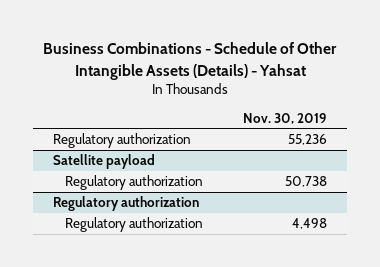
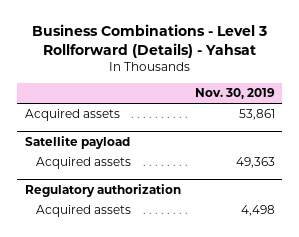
[43,42,338,80] Business Combinations - Schedule of Other Intangible Assets (Details) - Yahsat -> [31,24,267,58] Business Combinations - Level 3 Rollforward (Details) - Yahsat
[53,133,192,149] Regulatory authorization -> none
none -> [24,109,120,122] Acquired assets
[64,175,203,191] Regulatory authorization -> none
none -> [35,157,131,170] Acquired assets
[64,217,203,233] Regulatory authorization -> [35,205,131,218] Acquired assets

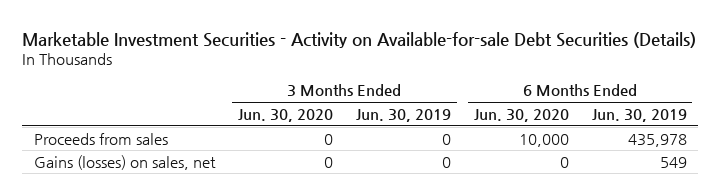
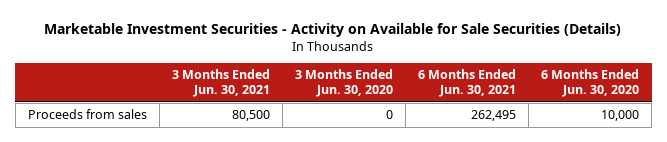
[22,31,697,48] Marketable Investment Securities - Activity on Available-for-sale Debt Securities (Details) -> [44,23,622,38] Marketable Investment Securities - Activity on Available for Sale Securities (Details)
[355,108,451,122] Jun. 30, 2019 -> none
[591,108,687,122] Jun. 30, 2019 -> none
none -> [171,69,270,98] 3 Months Ended Jun. 30, 2021
none -> [417,69,516,98] 6 Months Ended Jun. 30, 2021
[33,154,216,170] Gains (losses) on sales, net -> none

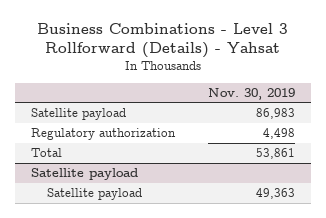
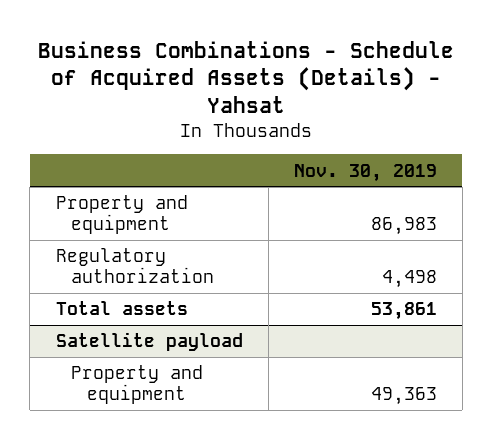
[36,22,288,59] Business Combinations - Level 3 Rollforward (Details) - Yahsat -> [38,40,455,113] Business Combinations - Schedule of Acquired Assets (Details) - Yahsat
[30,108,126,121] Satellite payload -> [55,195,188,235] Property and equipment
[30,148,62,158] Total -> [55,301,188,316] Total assets
[47,188,143,201] Satellite payload -> [71,365,204,405] Property and equipment

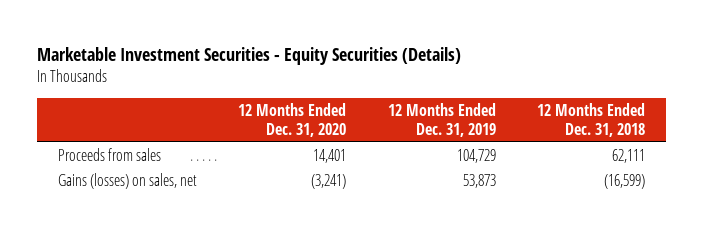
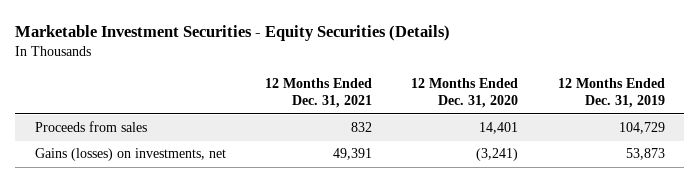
[537,102,646,137] 12 Months Ended Dec. 31, 2018 -> none
none -> [264,77,372,109] 12 Months Ended Dec. 31, 2021
[57,172,197,189] Gains (losses) on sales, net -> [34,148,226,162] Gains (losses) on investments, net

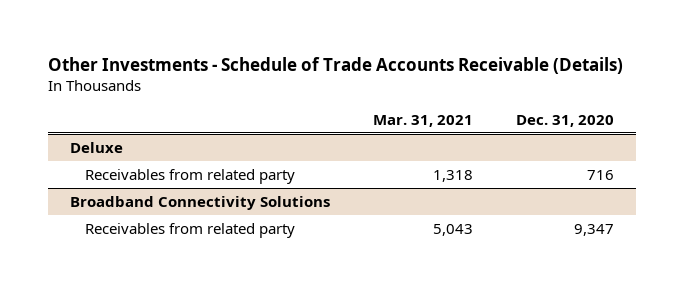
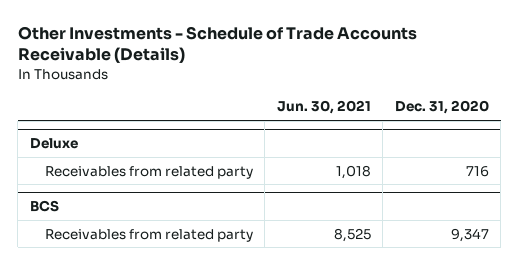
[372,115,473,128] Mar. 31, 2021 -> none
none -> [276,100,371,115] Jun. 30, 2021
[69,195,330,210] Broadband Connectivity Solutions -> [29,200,59,213] BCS

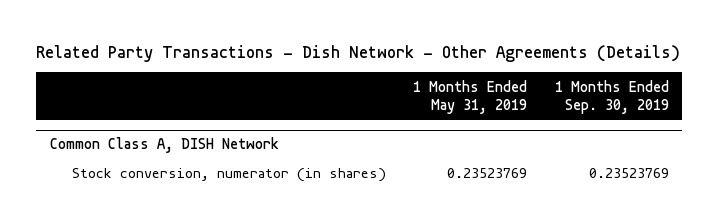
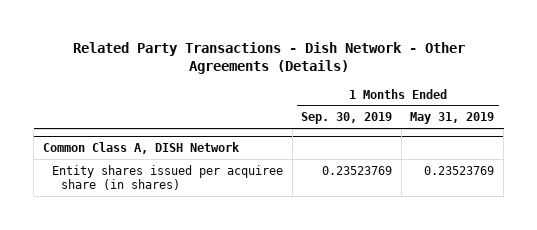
[71,168,386,183] Stock conversion, numerator (in shares) -> [52,164,284,191] Entity shares issued per acquiree share (in shares)

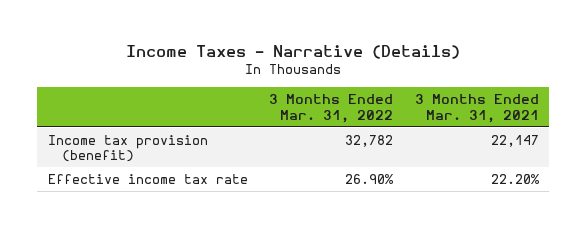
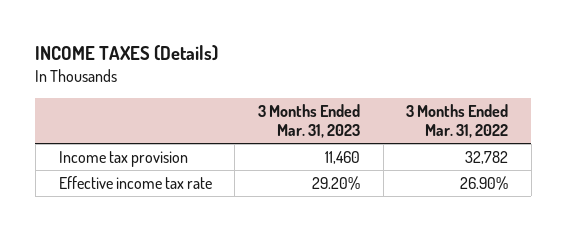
[126,45,461,60] Income Taxes - Narrative (Details) -> [35,45,219,62] INCOME TAXES (Details)
[414,93,539,123] 3 Months Ended Mar. 31, 2021 -> none
none -> [257,103,360,139] 3 Months Ended Mar. 31, 2023
[47,134,208,163] Income tax provision (benefit) -> [58,150,188,167] Income tax provision

